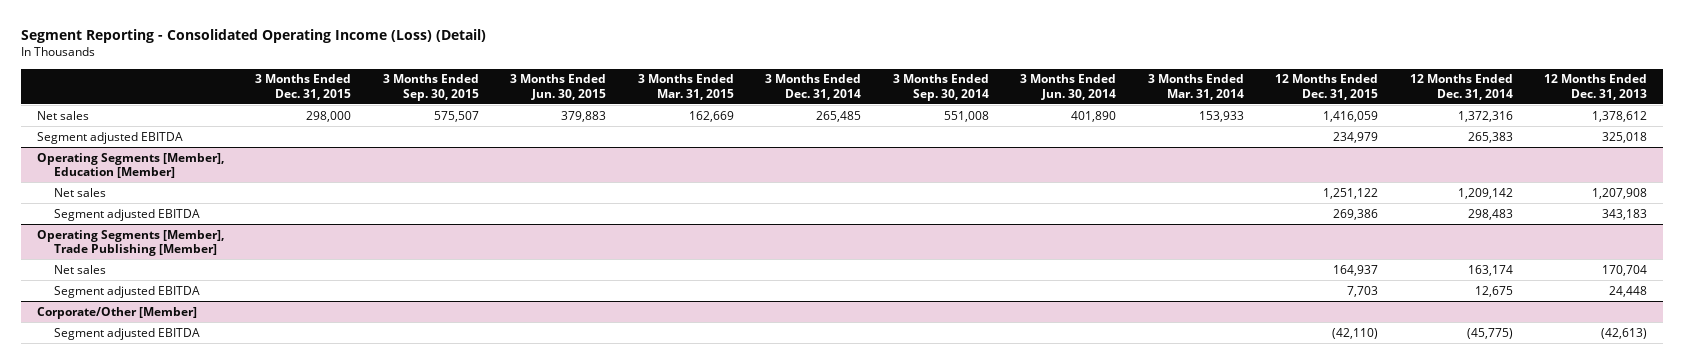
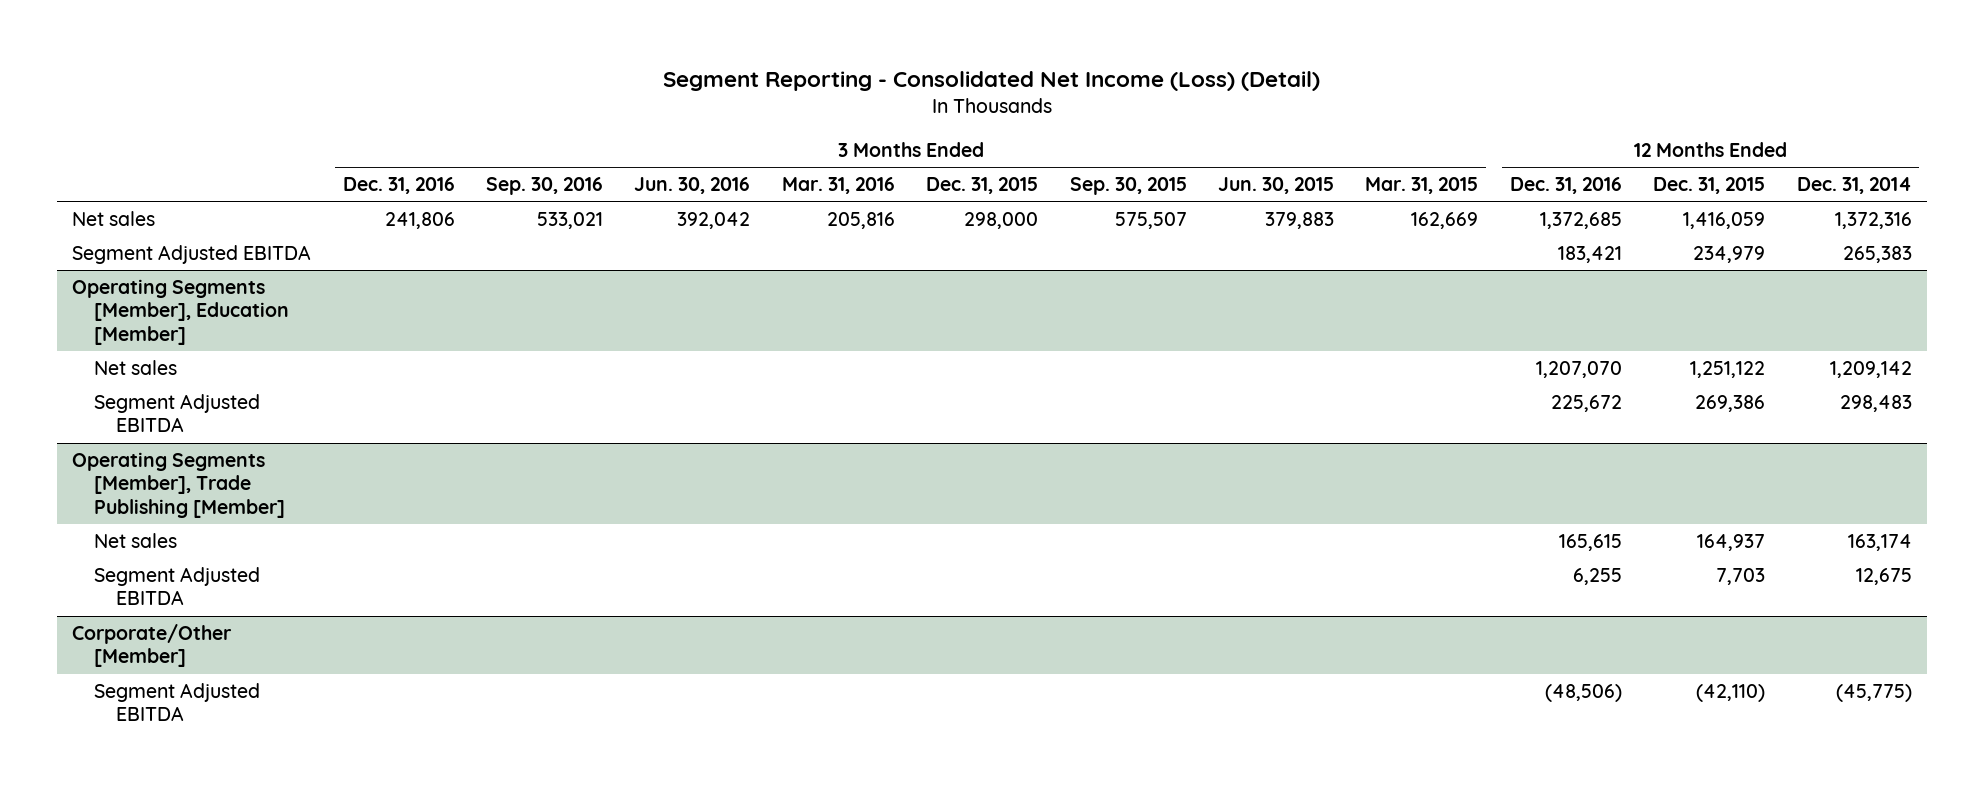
[21,29,487,44] Segment Reporting - Consolidated Operating Income (Loss) (Detail) -> [662,71,1320,92] Segment Reporting - Consolidated Net Income (Loss) (Detail)
[765,74,862,100] 3 Months Ended Dec. 31, 2014 -> none
[892,74,989,101] 3 Months Ended Sep. 30, 2014 -> none
[1020,74,1117,100] 3 Months Ended Jun. 30, 2014 -> none
[1147,74,1244,100] 3 Months Ended Mar. 31, 2014 -> none
[1544,74,1648,100] 12 Months Ended Dec. 31, 2013 -> none
none -> [342,177,455,195] Dec. 31, 2016
none -> [486,177,604,196] Sep. 30, 2016
none -> [634,177,751,195] Jun. 30, 2016
none -> [781,177,895,195] Mar. 31, 2016
none -> [1509,177,1622,195] Dec. 31, 2016
[36,131,183,144] Segment adjusted EBITDA -> [72,245,312,265] Segment Adjusted EBITDA
[53,208,200,221] Segment adjusted EBITDA -> [94,394,261,433] Segment Adjusted EBITDA
[53,285,200,298] Segment adjusted EBITDA -> [94,567,261,606] Segment Adjusted EBITDA
[53,327,200,340] Segment adjusted EBITDA -> [94,683,261,722] Segment Adjusted EBITDA

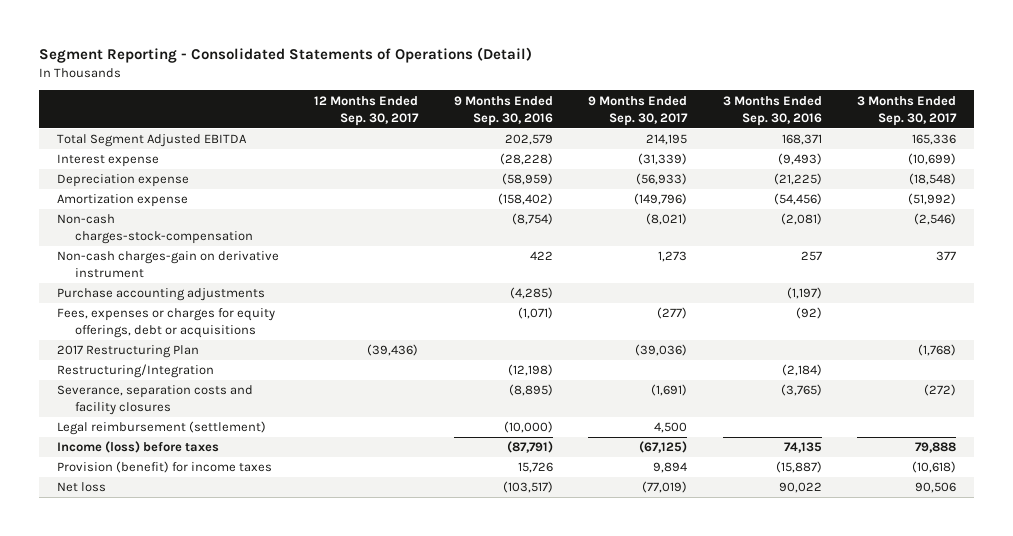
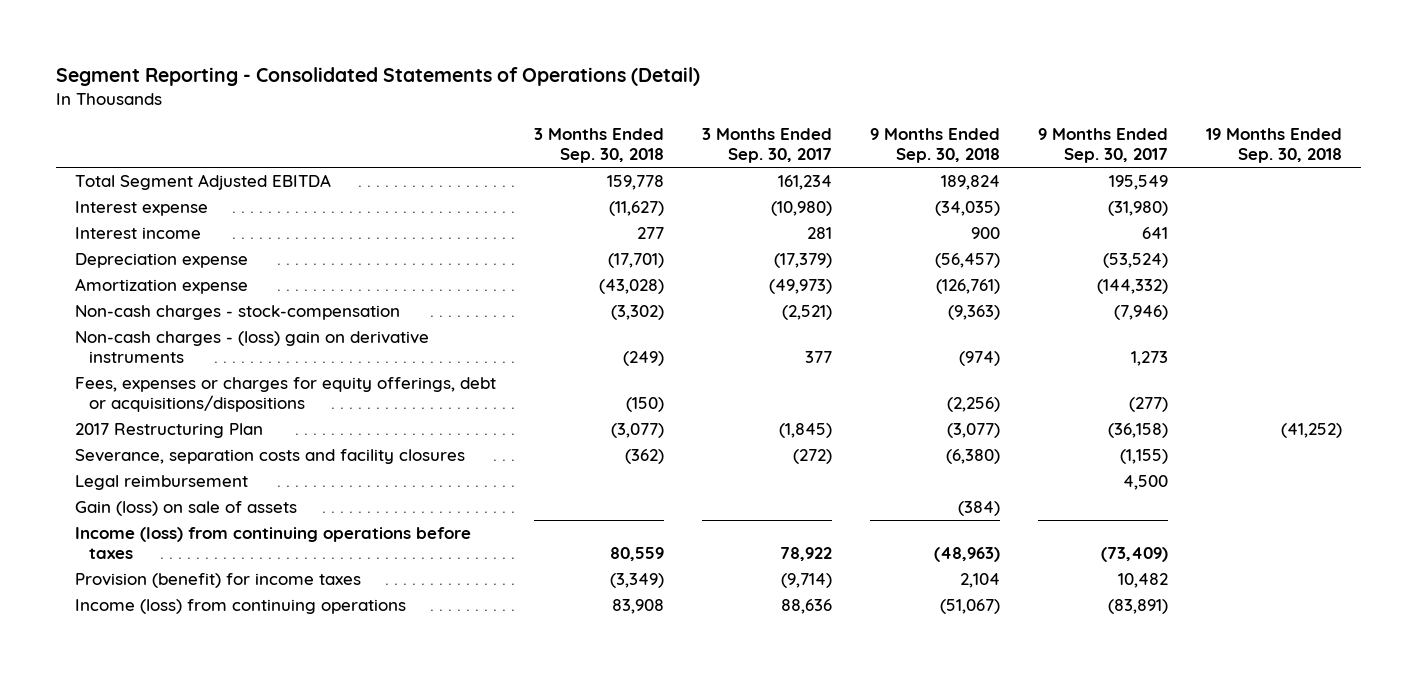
[314,95,420,126] 12 Months Ended Sep. 30, 2017 -> none
[453,95,553,126] 9 Months Ended Sep. 30, 2016 -> none
[722,95,822,126] 3 Months Ended Sep. 30, 2016 -> none
none -> [533,128,664,164] 3 Months Ended Sep. 30, 2018
none -> [869,128,1000,164] 9 Months Ended Sep. 30, 2018
none -> [1205,128,1342,164] 19 Months Ended Sep. 30, 2018
[56,288,265,302] Purchase accounting adjustments -> none
[56,364,214,379] Restructuring/Integration -> none
[56,482,106,493] Net loss -> none
[646,134,688,146] 214,195 -> [1108,174,1168,190] 195,549
[912,134,957,146] 165,336 -> [777,174,832,190] 161,234
[638,153,688,166] (31,339) -> [1107,200,1168,216] (31,980)
[908,153,957,166] (10,699) -> [770,200,832,216] (10,980)
none -> [74,226,201,239] Interest income
[636,173,688,186] (56,933) -> [1102,252,1168,268] (53,524)
[909,173,957,186] (18,548) -> [773,252,832,268] (17,379)
[634,193,688,206] (149,796) -> [1096,278,1168,294] (144,332)
[908,193,957,206] (51,992) -> [768,278,832,294] (49,973)
[56,214,253,245] Non-cash charges-stock-compensation -> [74,304,400,320] Non-cash charges - stock-compensation
[646,213,688,226] (8,021) -> [1113,304,1168,320] (7,946)
[914,213,957,226] (2,546) -> [781,304,832,320] (2,521)
[56,251,279,279] Non-cash charges-gain on derivative instrument -> [74,330,429,363] Non-cash charges - (loss) gain on derivative instruments
[56,308,275,339] Fees, expenses or charges for equity offerings, debt or acquisitions -> [74,376,496,412] Fees, expenses or charges for equity offerings, debt or acquisitions/dispositions
[635,344,688,357] (39,036) -> [1107,422,1168,438] (36,158)
[918,344,957,357] (1,768) -> [778,422,832,438] (1,845)
[651,384,688,397] (1,691) -> [1119,448,1168,464] (1,155)
[56,421,266,436] Legal reimbursement (settlement) -> [74,474,248,490] Legal reimbursement
none -> [74,500,297,516] Gain (loss) on sale of assets
[56,441,219,454] Income (loss) before taxes -> [74,526,471,559] Income (loss) from continuing operations before taxes
[639,441,688,454] (67,125) -> [1100,546,1168,562] (73,409)
[915,442,957,454] 79,888 -> [779,546,832,561] 78,922
[653,462,688,474] 9,894 -> [1117,572,1168,588] 10,482
[912,461,957,474] (10,618) -> [780,572,832,588] (9,714)
none -> [74,598,406,614] Income (loss) from continuing operations

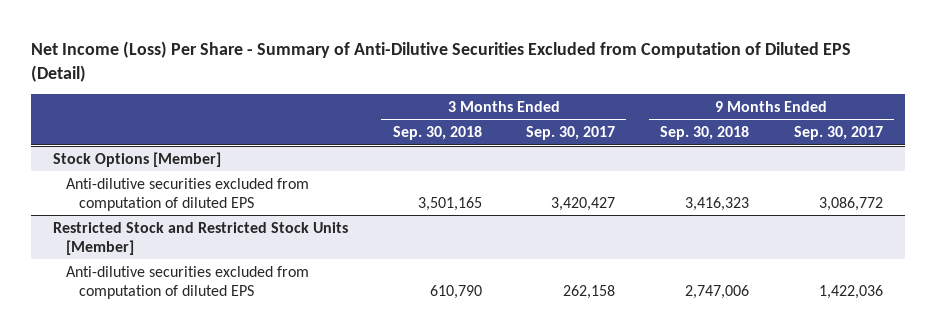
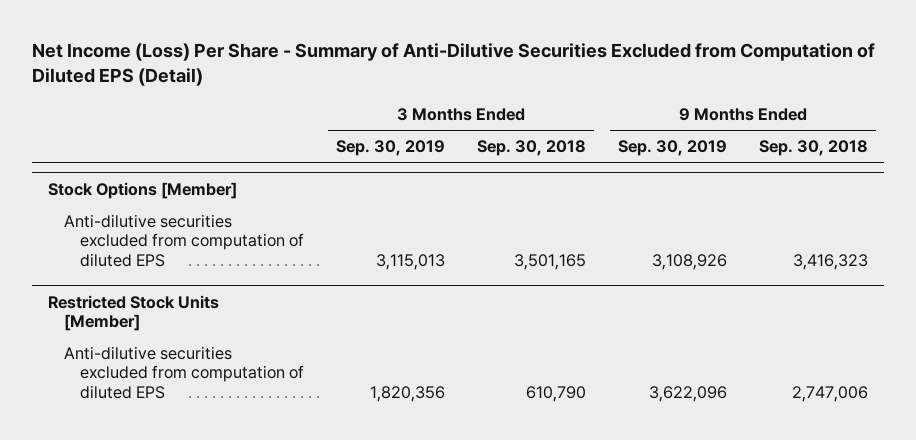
[526,126,616,141] Sep. 30, 2017 -> none
[793,126,883,141] Sep. 30, 2017 -> none
none -> [335,140,445,157] Sep. 30, 2019
none -> [617,140,727,157] Sep. 30, 2019
[52,221,348,255] Restricted Stock and Restricted Stock Units [Member] -> [47,294,219,332] Restricted Stock Units [Member]

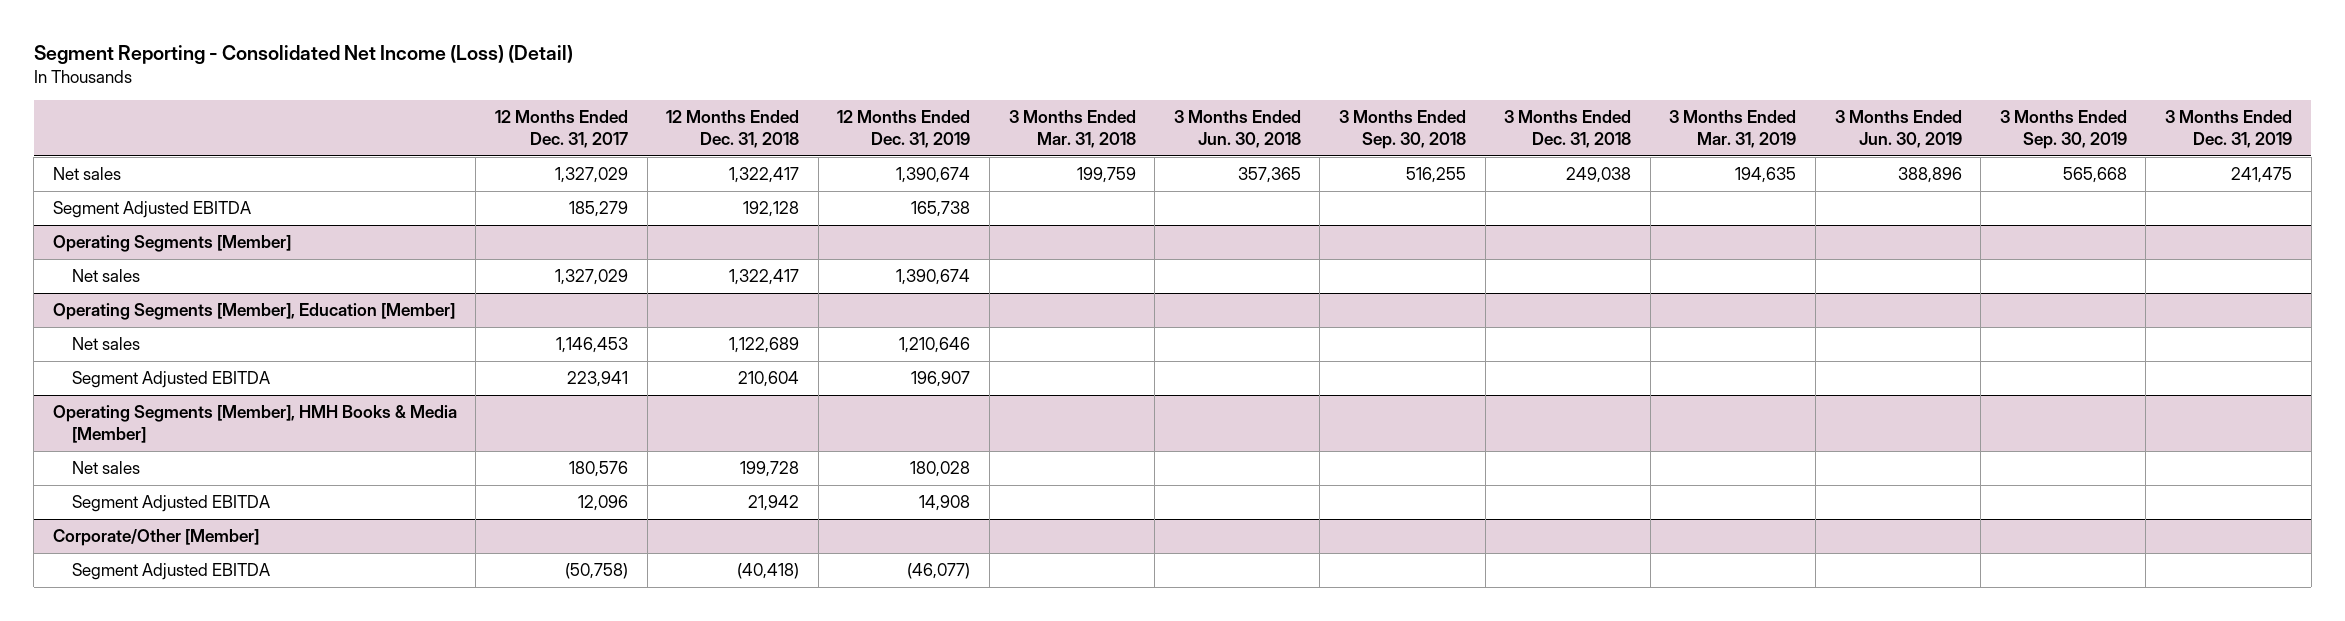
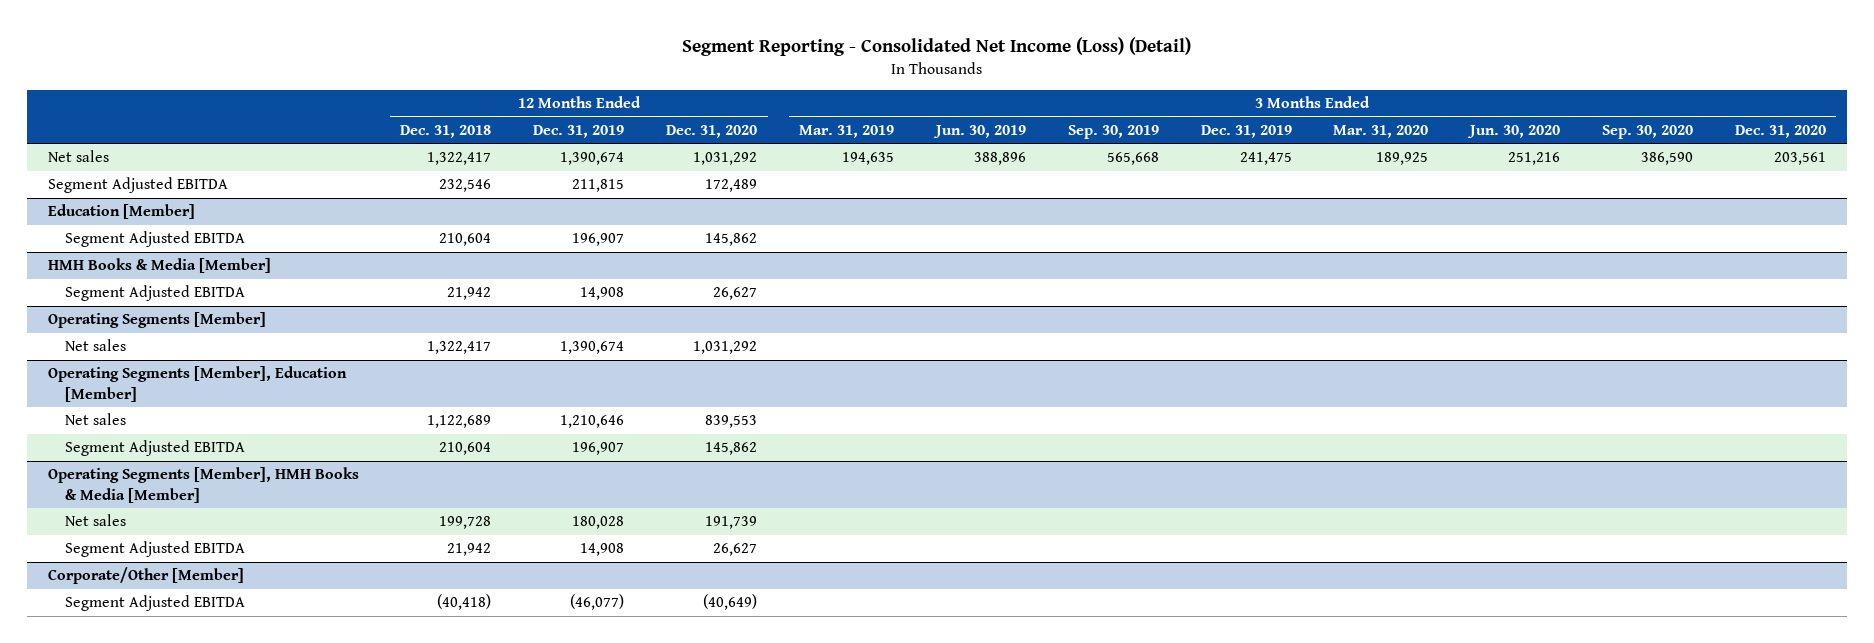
[494,110,628,148] 12 Months Ended Dec. 31, 2017 -> none
[1008,110,1136,148] 3 Months Ended Mar. 31, 2018 -> none
[1173,110,1301,148] 3 Months Ended Jun. 30, 2018 -> none
[1338,110,1466,149] 3 Months Ended Sep. 30, 2018 -> none
[1504,110,1632,148] 3 Months Ended Dec. 31, 2018 -> none
none -> [666,124,758,138] Dec. 31, 2020
none -> [1333,124,1429,138] Mar. 31, 2020
none -> [1467,124,1561,138] Jun. 30, 2020
none -> [1602,124,1694,139] Sep. 30, 2020
none -> [1734,124,1826,138] Dec. 31, 2020
[743,201,800,218] 192,128 -> [439,179,492,193] 232,546
[911,201,971,218] 165,738 -> [572,179,625,193] 211,815
none -> [47,204,195,220] Education [Member]
none -> [64,231,245,248] Segment Adjusted EBITDA
none -> [47,258,271,274] HMH Books & Media [Member]
none -> [64,285,245,302] Segment Adjusted EBITDA

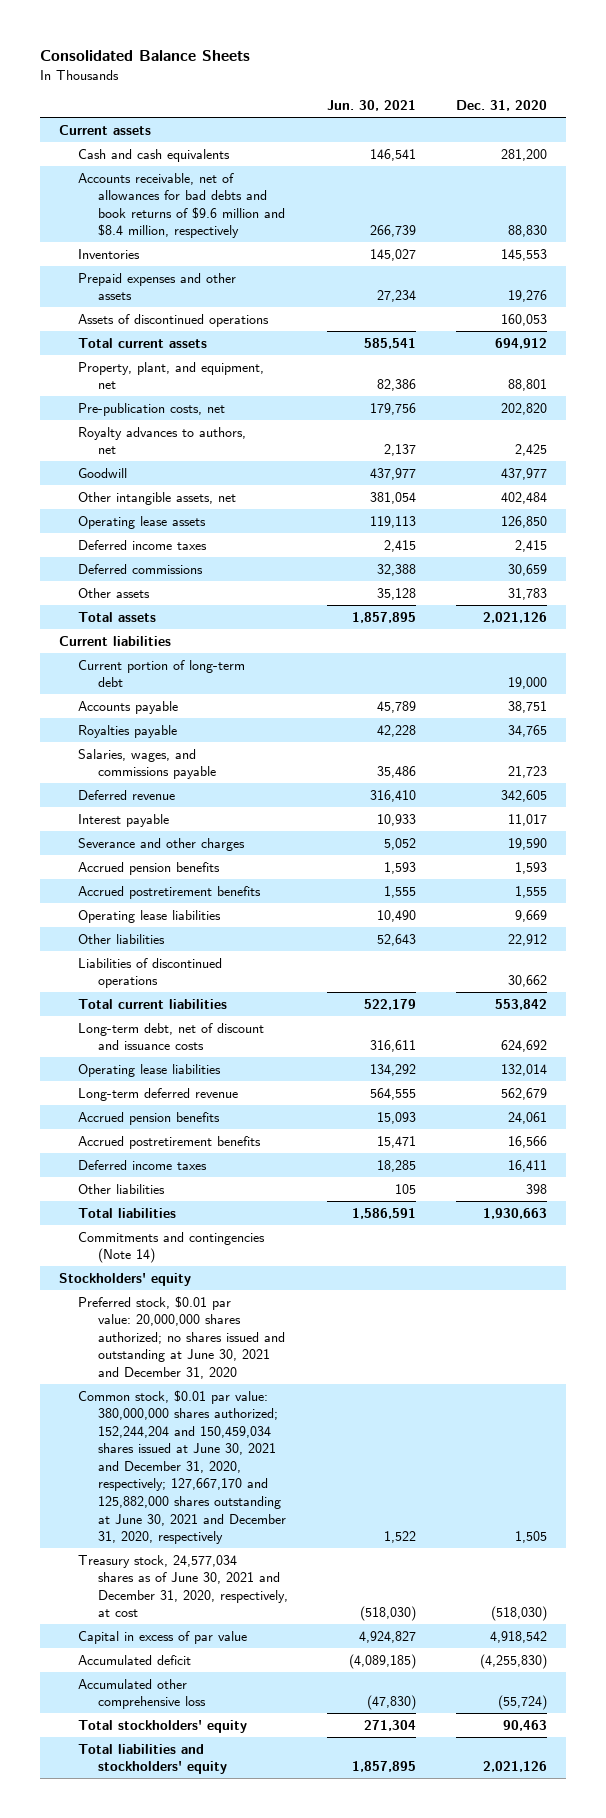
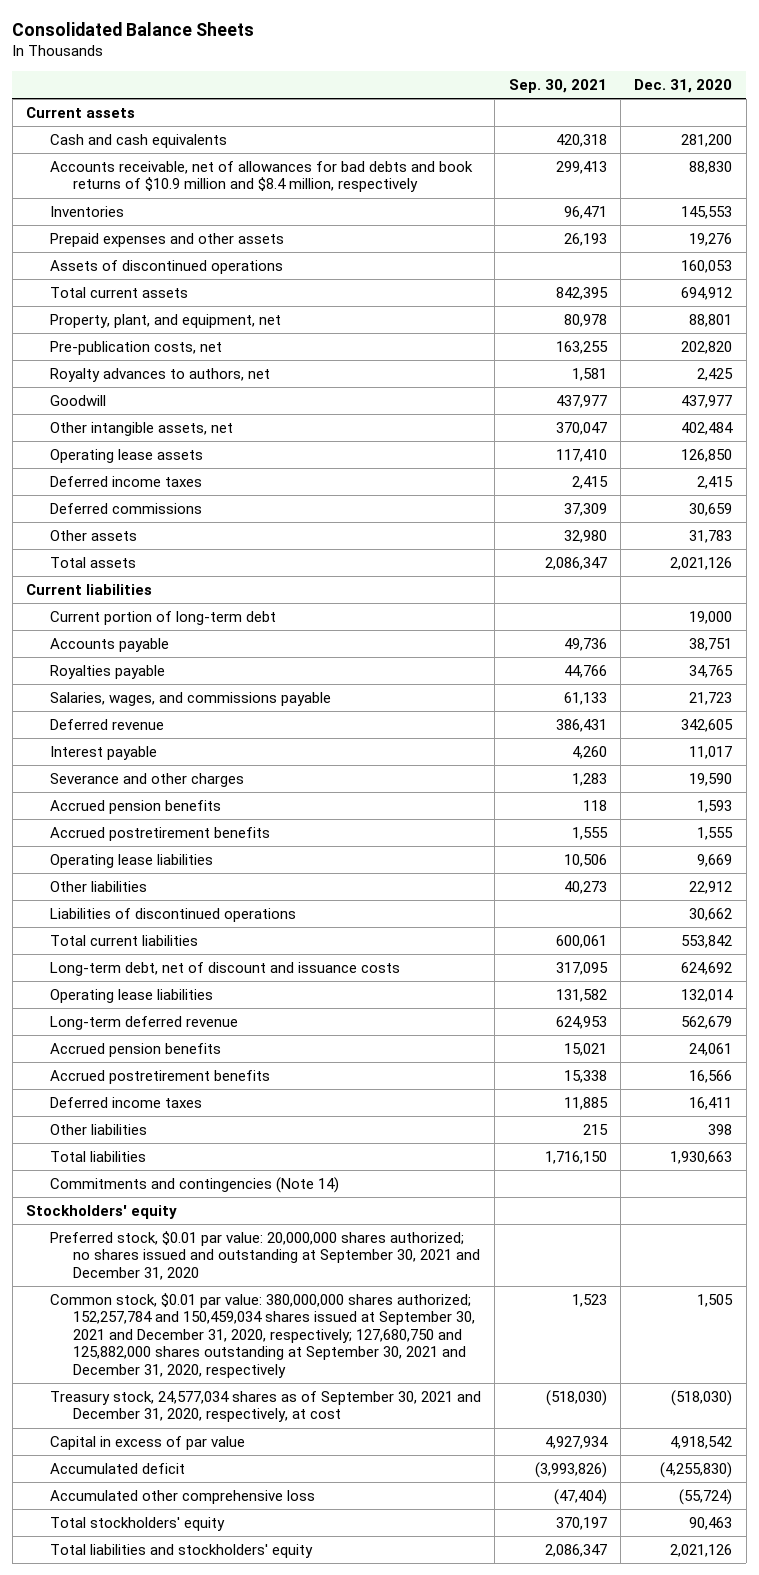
[327,100,417,112] Jun. 30, 2021 -> none
none -> [508,78,607,93] Sep. 30, 2021
[78,172,285,239] Accounts receivable, net of allowances for bad debts and book returns of $9.6 million and $8.4 million, respectively -> [49,160,473,193] Accounts receivable, net of allowances for bad debts and book returns of $10.9 million and $8.4 million, respectively
[78,1295,285,1379] Preferred stock, $0.01 par value: 20,000,000 shares authorized; no shares issued and outstanding at June 30, 2021 and December 31, 2020 -> [49,1230,481,1280] Preferred stock, $0.01 par value: 20,000,000 shares authorized; no shares issued and outstanding at September 30, 2021 and December 31, 2020
[78,1389,286,1545] Common stock, $0.01 par value: 380,000,000 shares authorized; 152,244,204 and 150,459,034 shares issued at June 30, 2021 and December 31, 2020, respectively; 127,667,170 and 125,882,000 shares outstanding at June 30, 2021 and December 31, 2020, respectively -> [49,1292,476,1378] Common stock, $0.01 par value: 380,000,000 shares authorized; 152,257,784 and 150,459,034 shares issued at September 30, 2021 and December 31, 2020, respectively; 127,680,750 and 125,882,000 shares outstanding at September 30, 2021 and December 31, 2020, respectively
[78,1554,288,1618] Treasury stock, 24,577,034 shares as of June 30, 2021 and December 31, 2020, respectively, at cost -> [49,1390,481,1423] Treasury stock, 24,577,034 shares as of September 30, 2021 and December 31, 2020, respectively, at cost

